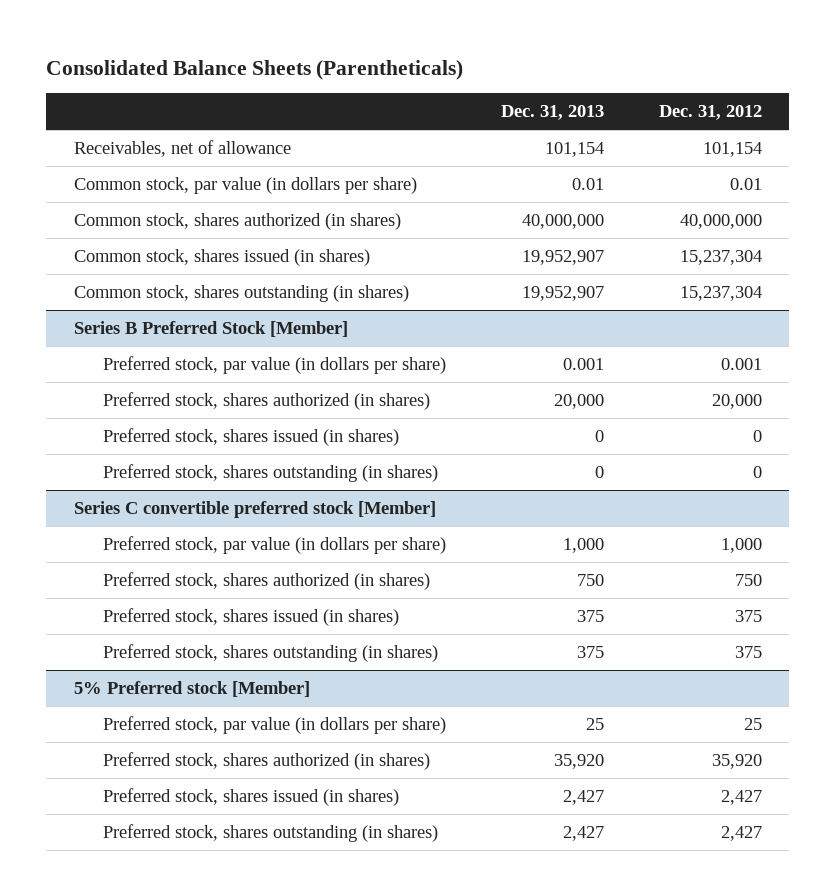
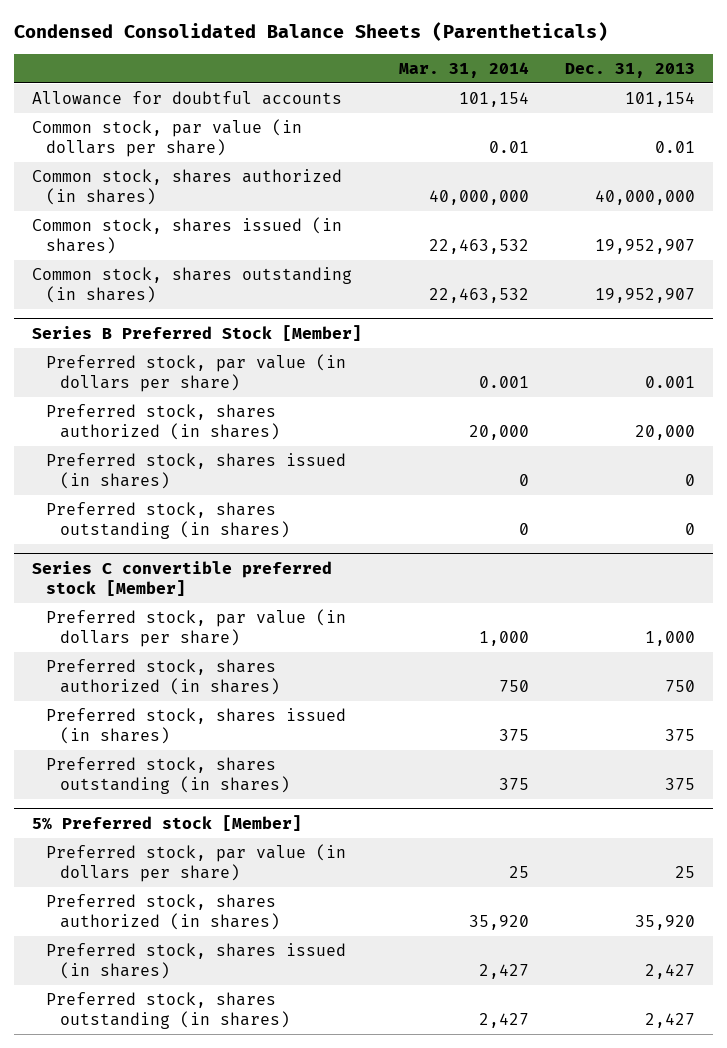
[46,59,464,80] Consolidated Balance Sheets (Parentheticals) -> [13,22,608,42] Condensed Consolidated Balance Sheets (Parentheticals)
[658,105,762,121] Dec. 31, 2012 -> none
none -> [398,62,529,79] Mar. 31, 2014
[73,139,291,157] Receivables, net of allowance -> [31,90,342,105] Allowance for doubtful accounts

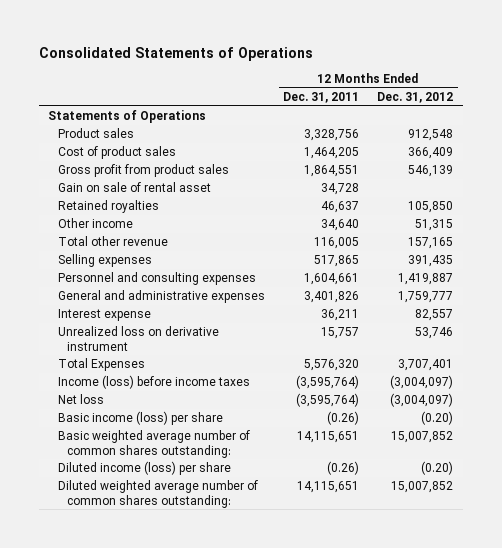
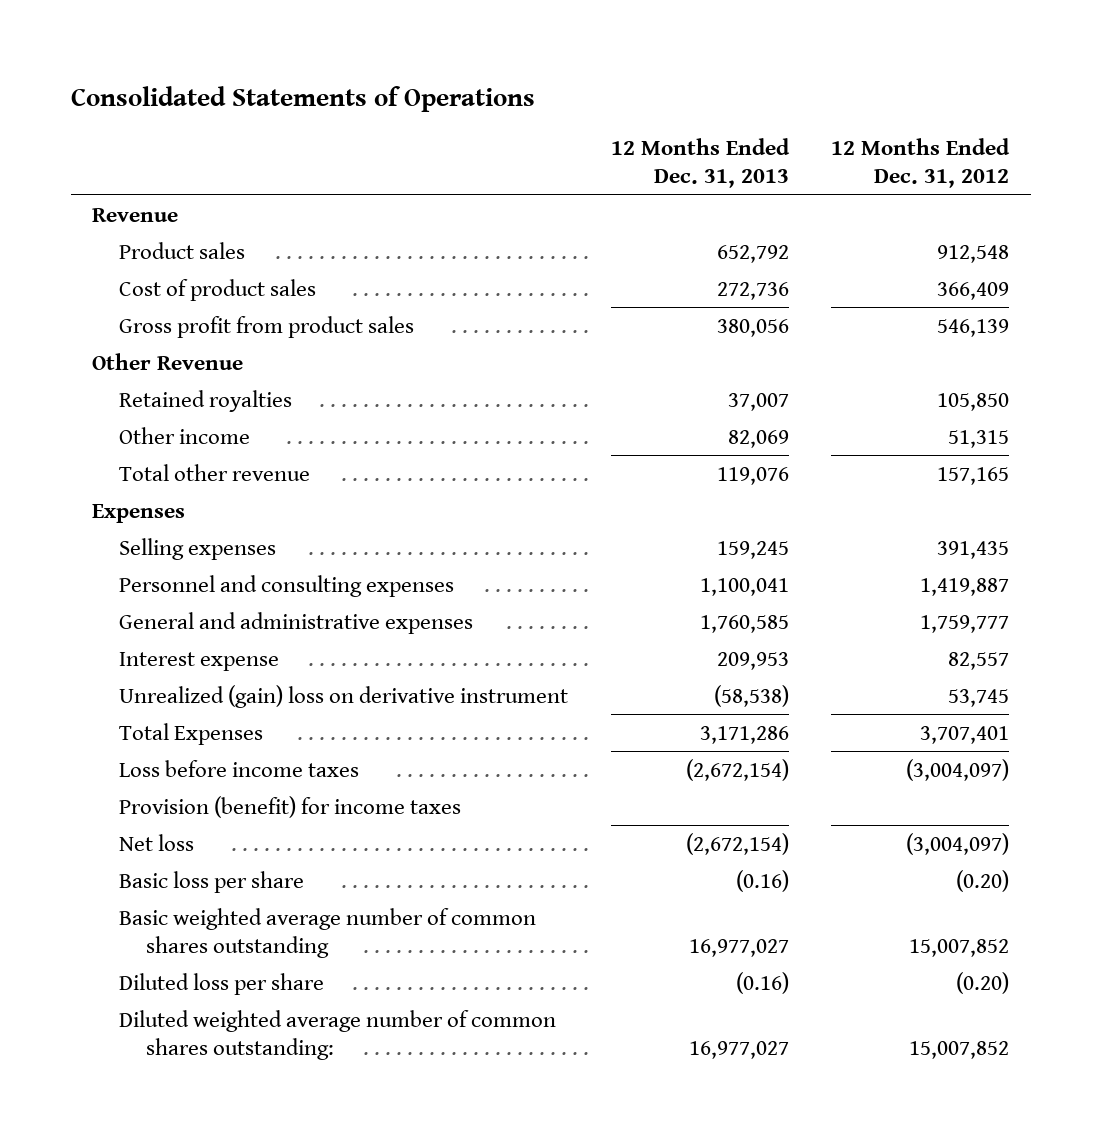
[283,92,360,104] Dec. 31, 2011 -> none
none -> [610,138,790,189] 12 Months Ended Dec. 31, 2013
[48,110,207,124] Statements of Operations -> none
none -> [92,207,179,222] Revenue
[57,182,211,193] Gain on sale of rental asset -> none
none -> [92,352,244,370] Other Revenue
none -> [92,503,186,523] Expenses
[57,326,219,351] Unrealized loss on derivative instrument -> [118,684,568,708] Unrealized (gain) loss on derivative instrument
[415,327,454,340] 53,746 -> [948,688,1010,707] 53,745
[57,375,250,390] Income (loss) before income taxes -> [118,759,359,777] Loss before income taxes
none -> [118,795,461,818] Provision (benefit) for income taxes
[57,411,223,426] Basic income (loss) per share -> [118,870,304,893] Basic loss per share
[57,430,250,458] Basic weighted average number of common shares outstanding: -> [118,907,536,958] Basic weighted average number of common shares outstanding
[57,461,231,476] Diluted income (loss) per share -> [118,972,324,995] Diluted loss per share

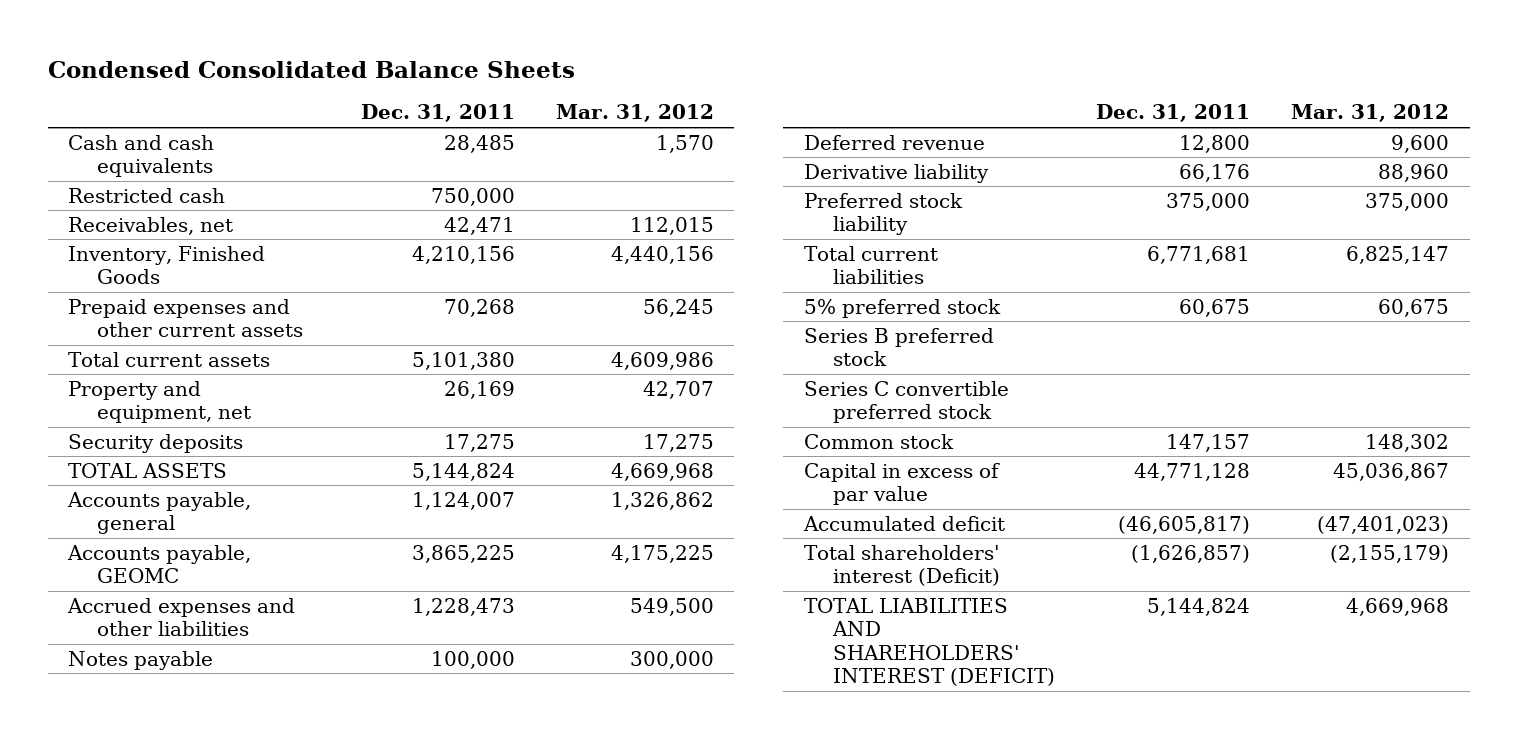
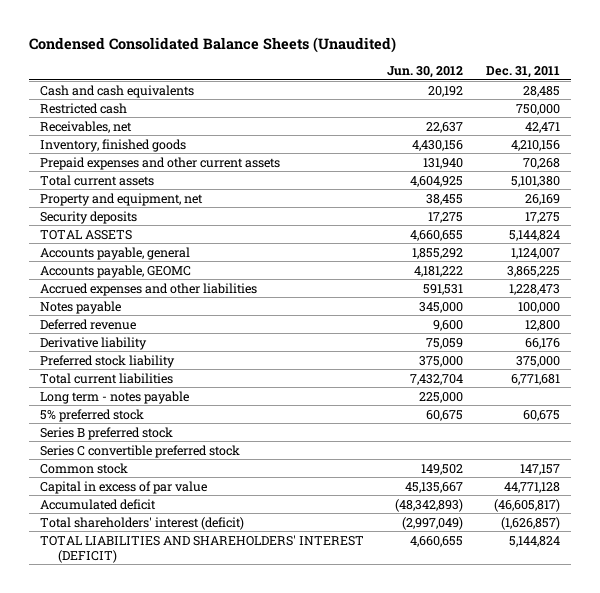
[47,61,575,79] Condensed Consolidated Balance Sheets -> [29,36,397,53] Condensed Consolidated Balance Sheets (Unaudited)
[555,104,714,123] Mar. 31, 2012 -> none
none -> [387,65,464,78] Jun. 30, 2012
[68,245,266,285] Inventory, Finished Goods -> [40,138,187,152] Inventory, finished goods
none -> [40,390,190,404] Long term - notes payable
[803,544,1000,587] Total shareholders' interest (Deficit) -> [40,516,245,530] Total shareholders' interest (deficit)

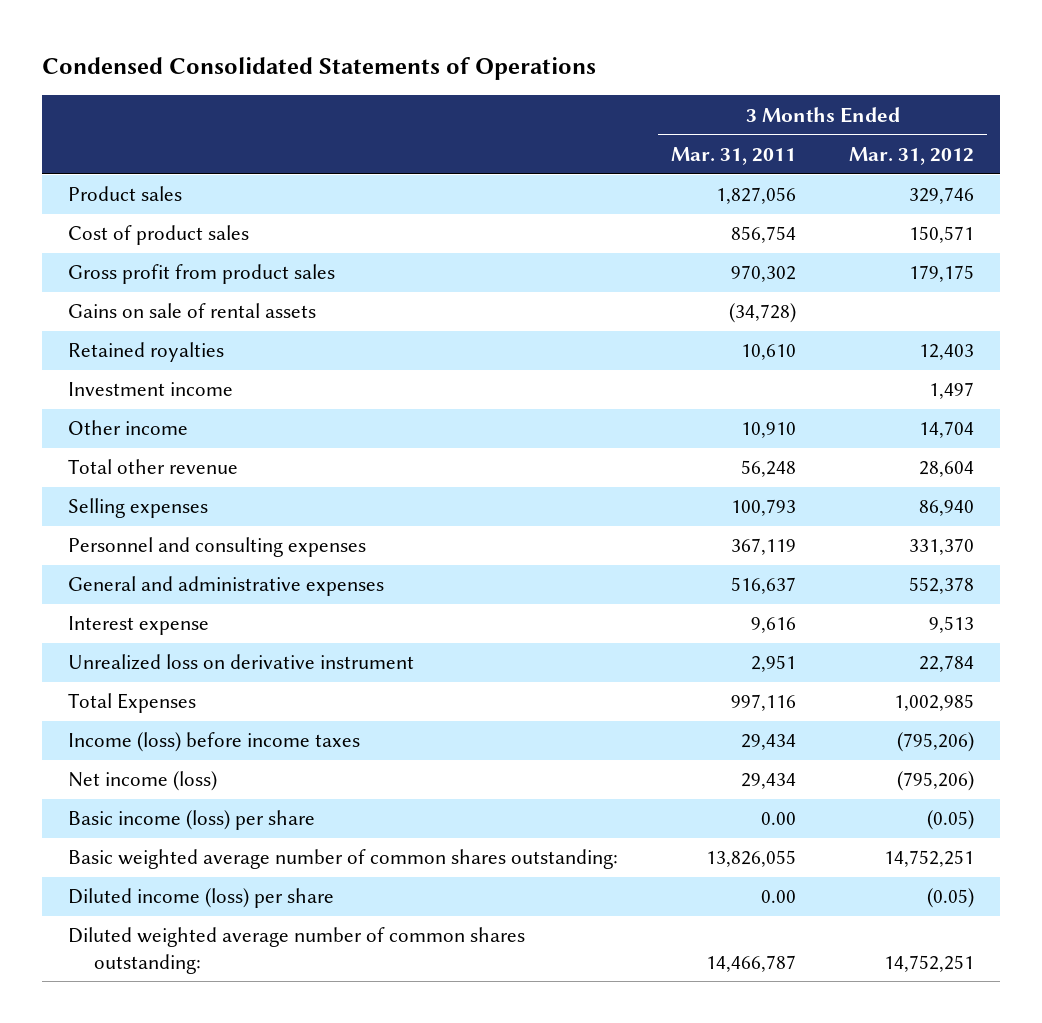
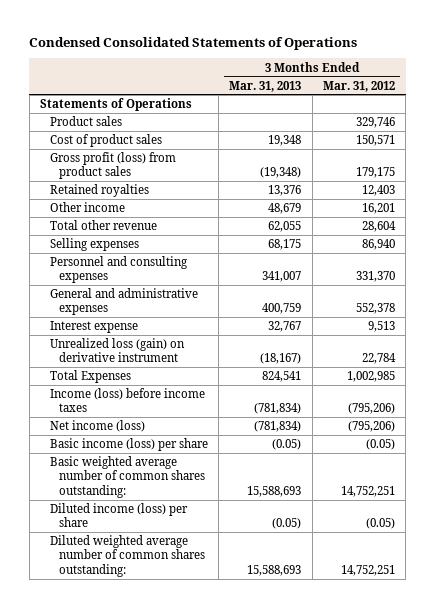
[671,146,797,165] Mar. 31, 2011 -> none
none -> [229,80,302,92] Mar. 31, 2013
none -> [39,98,192,112] Statements of Operations
[68,303,317,319] Gains on sale of rental assets -> none
[68,264,336,285] Gross profit from product sales -> [49,152,176,180] Gross profit (loss) from product sales
[68,382,234,397] Investment income -> none
[918,421,974,439] 14,704 -> [362,203,396,215] 16,201
[68,654,415,671] Unrealized loss on derivative instrument -> [49,338,185,363] Unrealized loss (gain) on derivative instrument

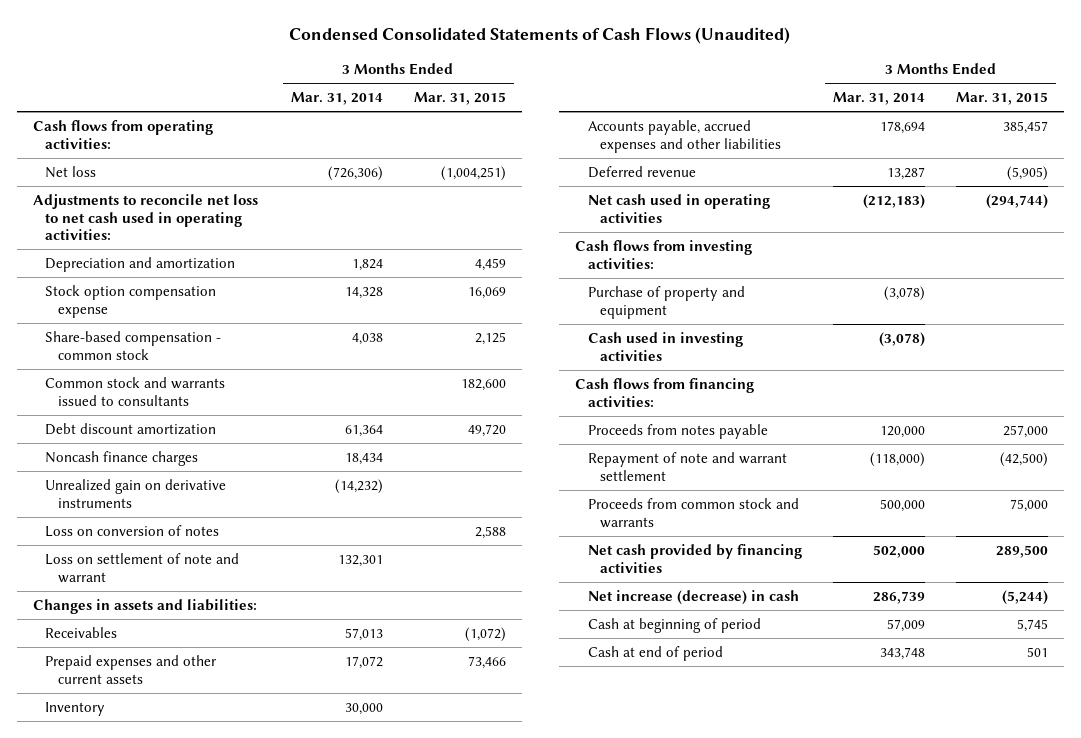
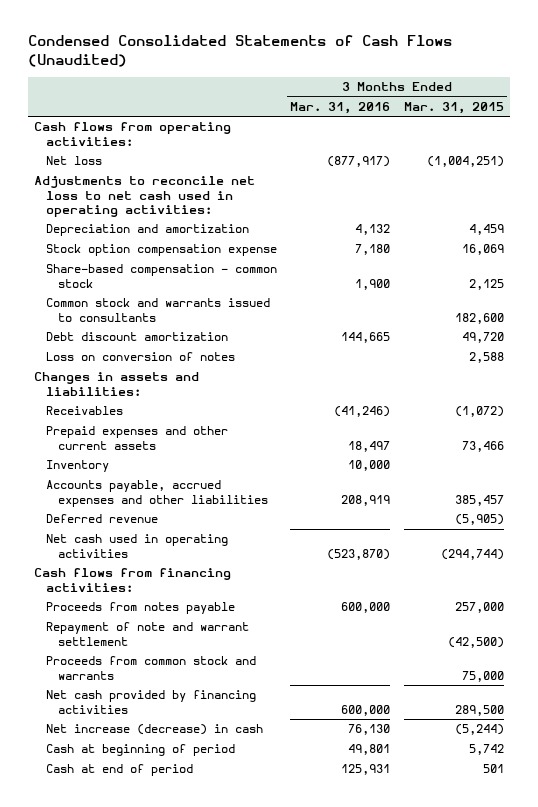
[290,92,383,106] Mar. 31, 2014 -> none
none -> [290,101,391,114] Mar. 31, 2016
[45,450,199,466] Noncash finance charges -> none
[45,478,227,508] Unrealized gain on derivative instruments -> none
[45,552,240,583] Loss on settlement of note and warrant -> none
[574,239,752,269] Cash flows from investing activities: -> none
[587,285,745,319] Purchase of property and equipment -> none
[587,331,743,361] Cash used in investing activities -> none
[1017,618,1049,632] 5,745 -> [468,744,504,756] 5,742

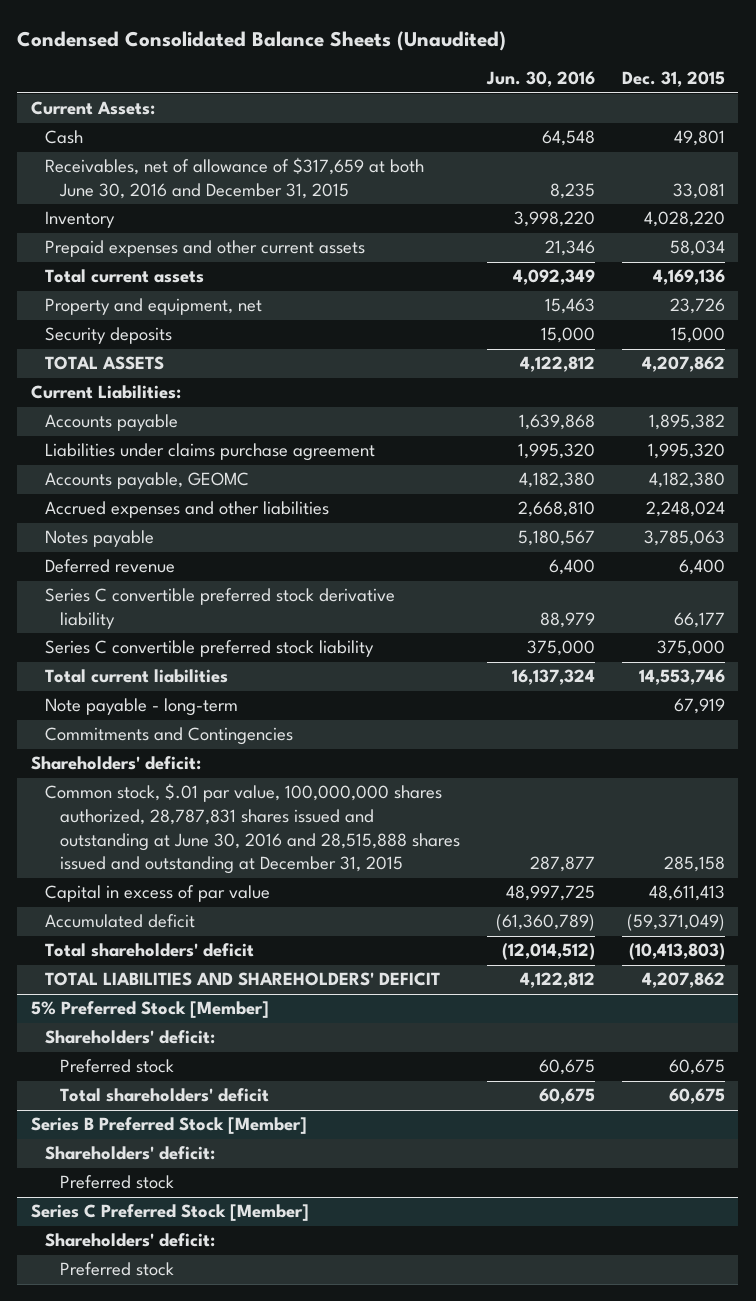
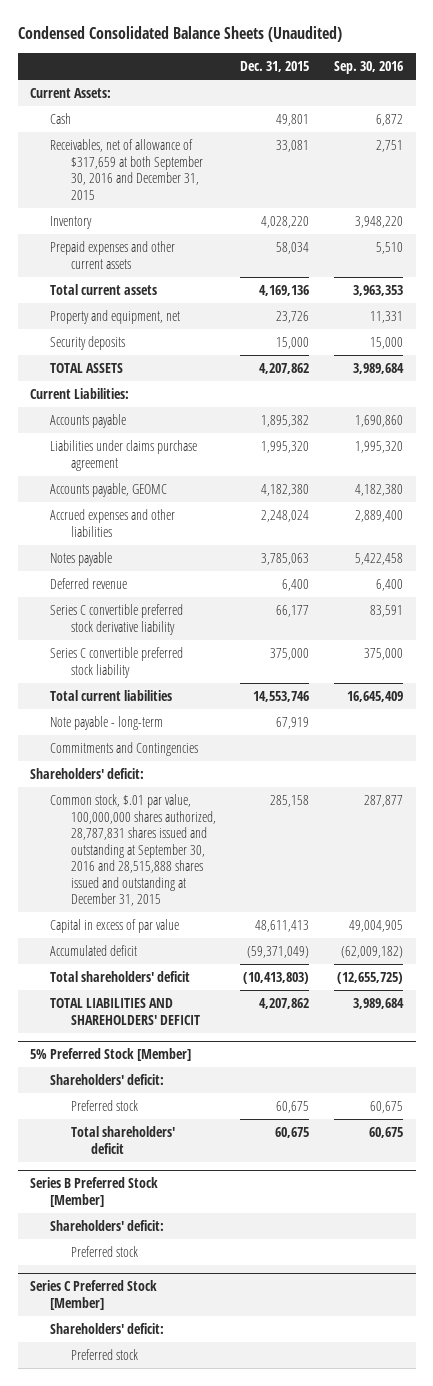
[485,71,595,88] Jun. 30, 2016 -> none
none -> [334,61,404,75] Sep. 30, 2016
[45,157,425,200] Receivables, net of allowance of $317,659 at both June 30, 2016 and December 31, 2015 -> [50,139,203,200] Receivables, net of allowance of $317,659 at both September 30, 2016 and December 31, 2015
[45,783,460,875] Common stock, $.01 par value, 100,000,000 shares authorized, 28,787,831 shares issued and outstanding at June 30, 2016 and 28,515,888 shares issued and outstanding at December 31, 2015 -> [50,794,216,907] Common stock, $.01 par value, 100,000,000 shares authorized, 28,787,831 shares issued and outstanding at September 30, 2016 and 28,515,888 shares issued and outstanding at December 31, 2015

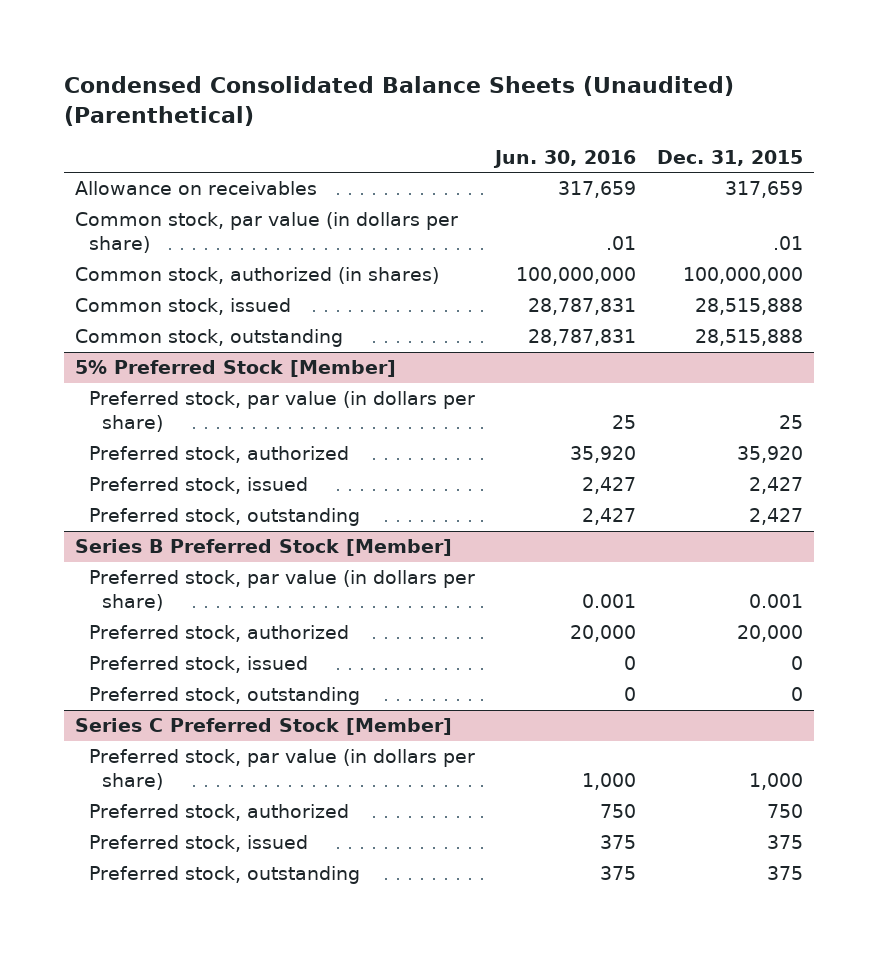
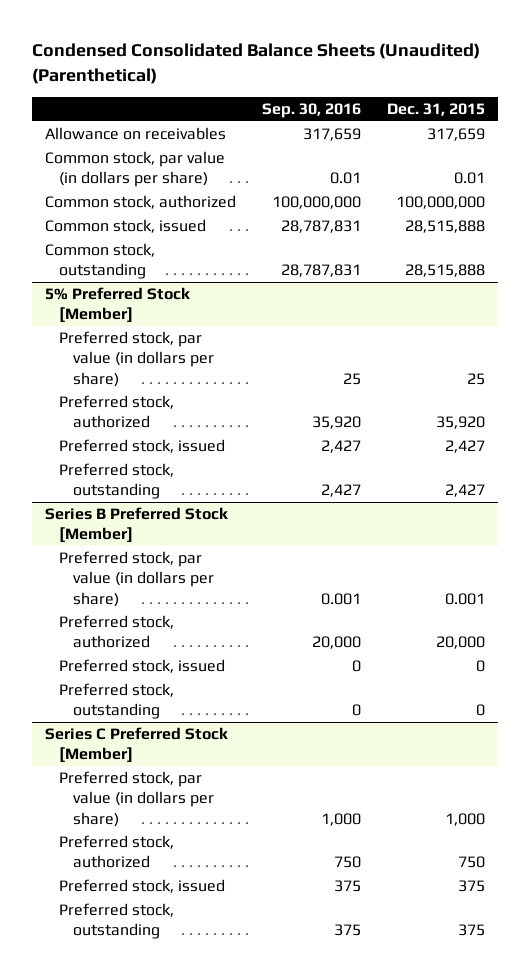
[493,149,637,168] Jun. 30, 2016 -> none
none -> [261,102,361,118] Sep. 30, 2016
[773,236,804,251] .01 -> [453,172,485,185] 0.01
[74,267,439,285] Common stock, authorized (in shares) -> [44,195,236,210] Common stock, authorized

